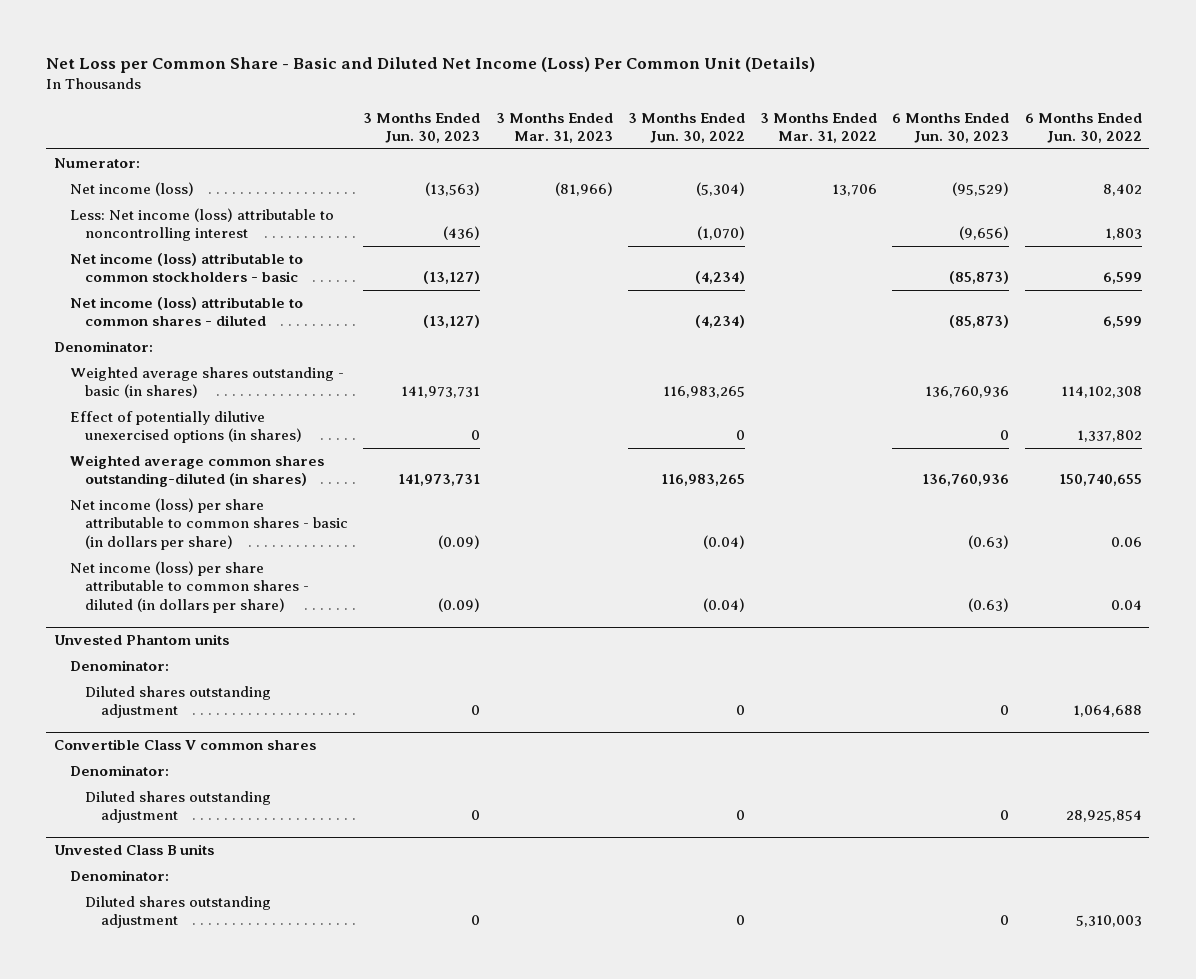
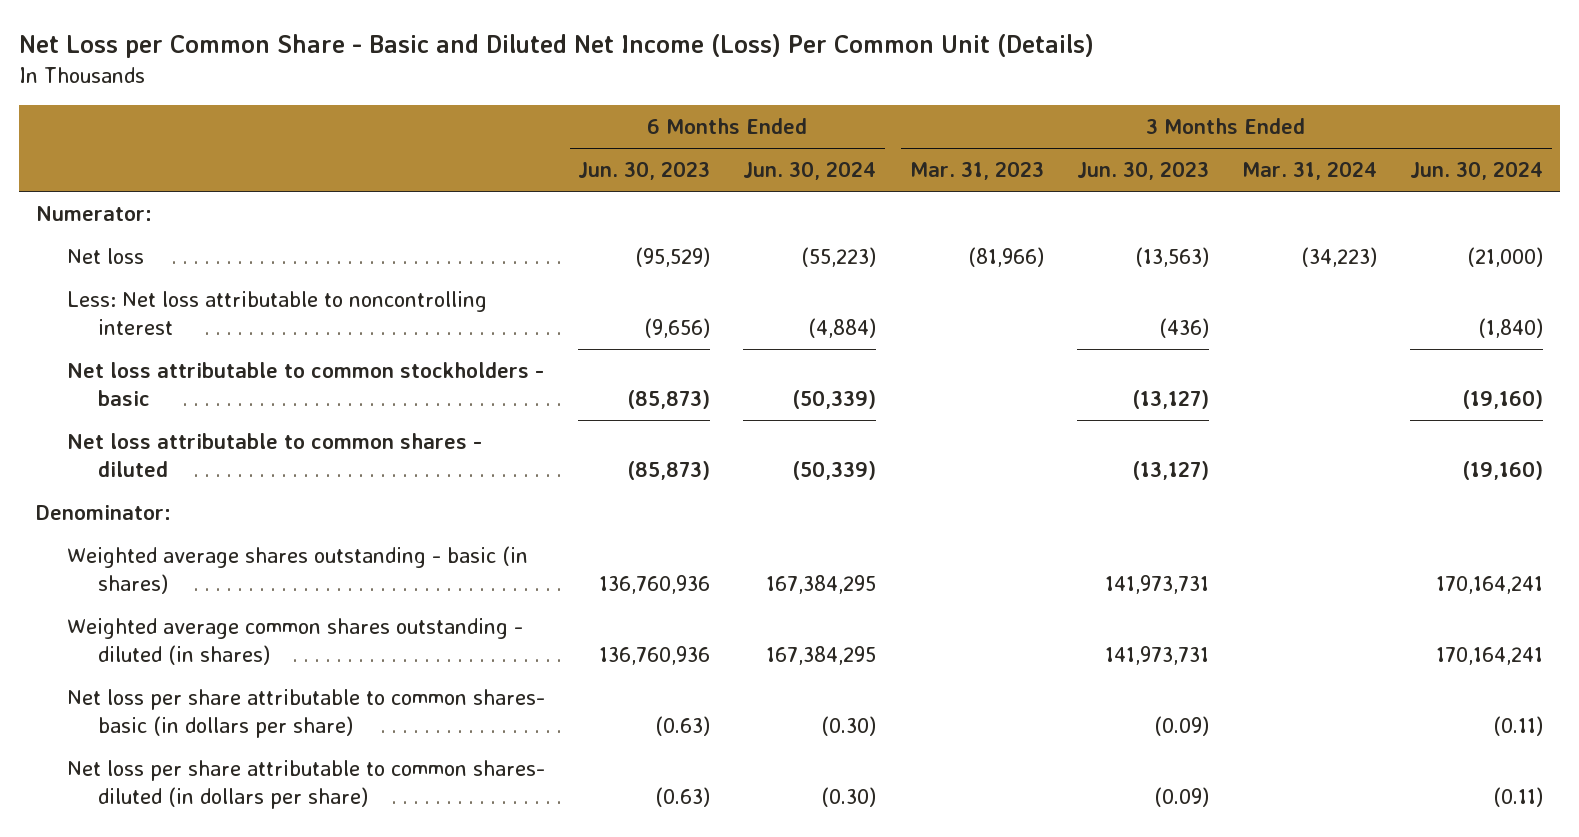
[627,112,745,143] 3 Months Ended Jun. 30, 2022 -> none
[760,112,878,143] 3 Months Ended Mar. 31, 2022 -> none
[1024,112,1142,143] 6 Months Ended Jun. 30, 2022 -> none
none -> [743,161,877,181] Jun. 30, 2024
none -> [1242,161,1378,181] Mar. 31, 2024
none -> [1410,161,1544,181] Jun. 30, 2024
[69,182,194,197] Net income (loss) -> [66,248,144,265] Net loss
[69,208,334,242] Less: Net income (loss) attributable to noncontrolling interest -> [66,291,487,336] Less: Net loss attributable to noncontrolling interest
[69,253,303,283] Net income (loss) attributable to common stockholders - basic -> [66,362,544,407] Net loss attributable to common stockholders - basic
[69,297,303,327] Net income (loss) attributable to common shares - diluted -> [66,433,482,478] Net loss attributable to common shares - diluted
[69,411,303,444] Effect of potentially dilutive unexercised options (in shares) -> none
[53,634,229,646] Unvested Phantom units -> none
[69,660,169,672] Denominator: -> none
[85,686,272,719] Diluted shares outstanding adjustment -> none
[53,739,316,751] Convertible Class V common shares -> none
[69,765,169,777] Denominator: -> none
[85,791,272,824] Diluted shares outstanding adjustment -> none
[53,844,214,856] Unvested Class B units -> none
[69,870,169,882] Denominator: -> none
[85,896,272,929] Diluted shares outstanding adjustment -> none
[69,455,324,488] Weighted average common shares outstanding-diluted (in shares) -> [66,618,523,666] Weighted average common shares outstanding - diluted (in shares)
[69,498,349,550] Net income (loss) per share attributable to common shares - basic (in dollars per share) -> [66,689,545,739] Net loss per share attributable to common shares- basic (in dollars per share)
[69,561,310,613] Net income (loss) per share attributable to common shares - diluted (in dollars per share) -> [66,760,545,810] Net loss per share attributable to common shares- diluted (in dollars per share)

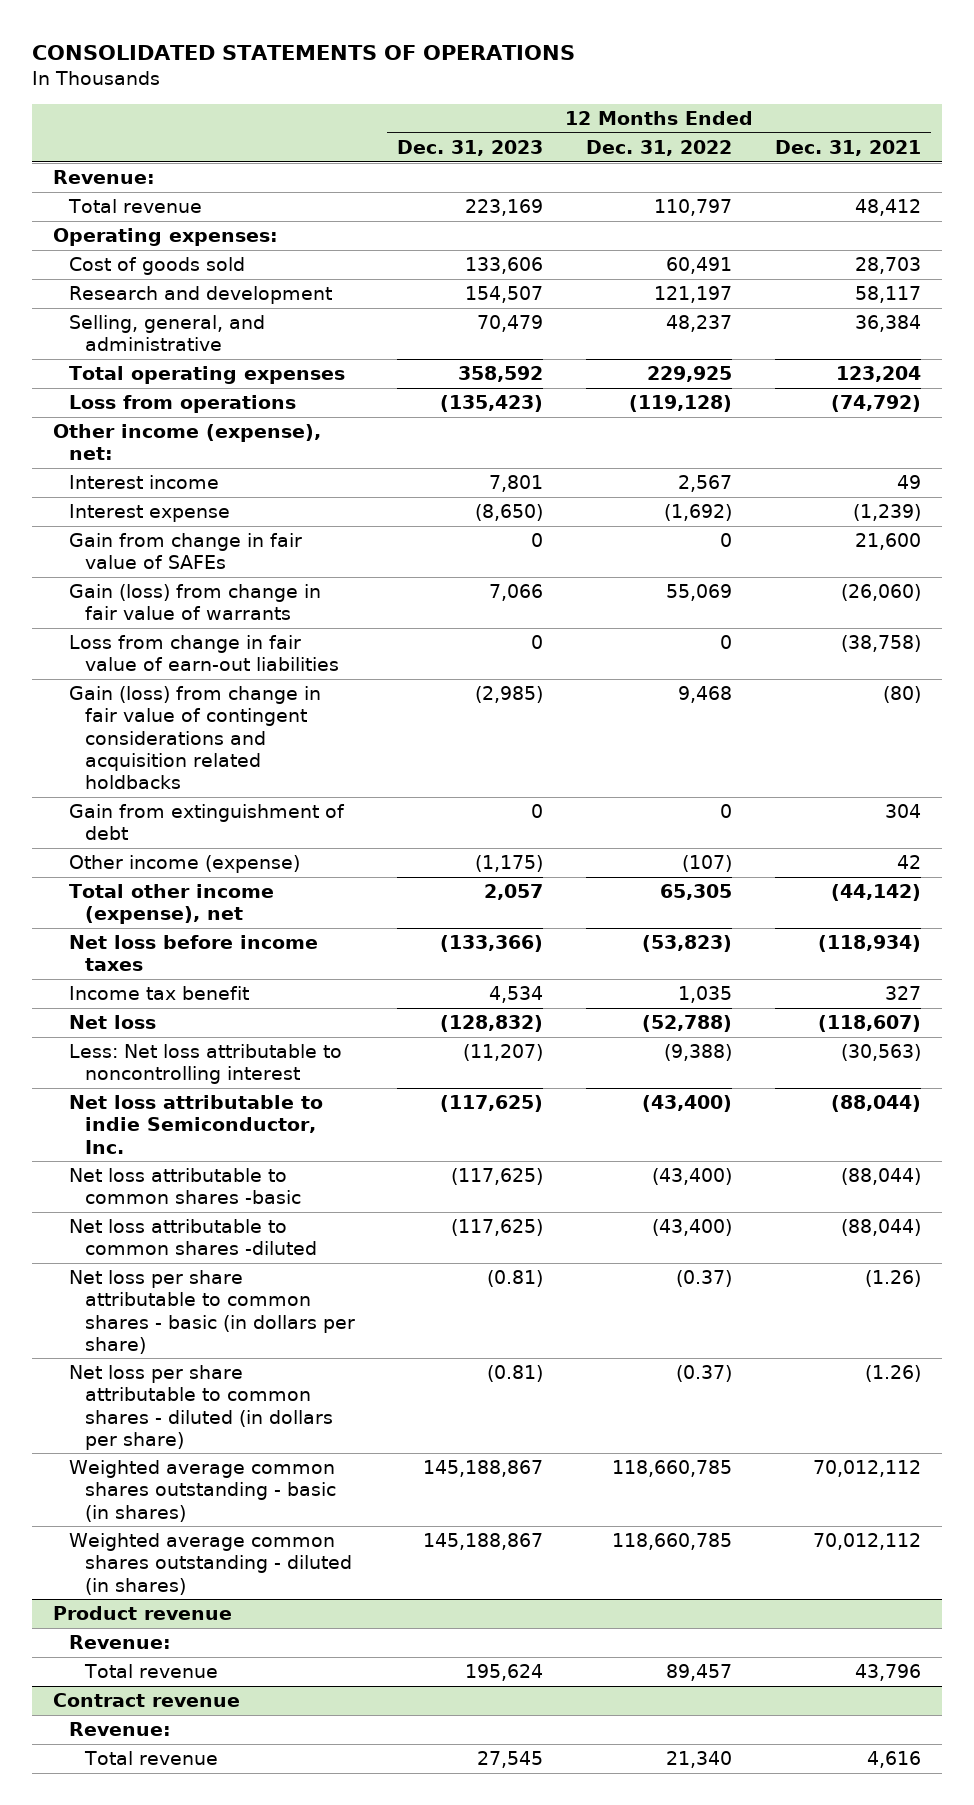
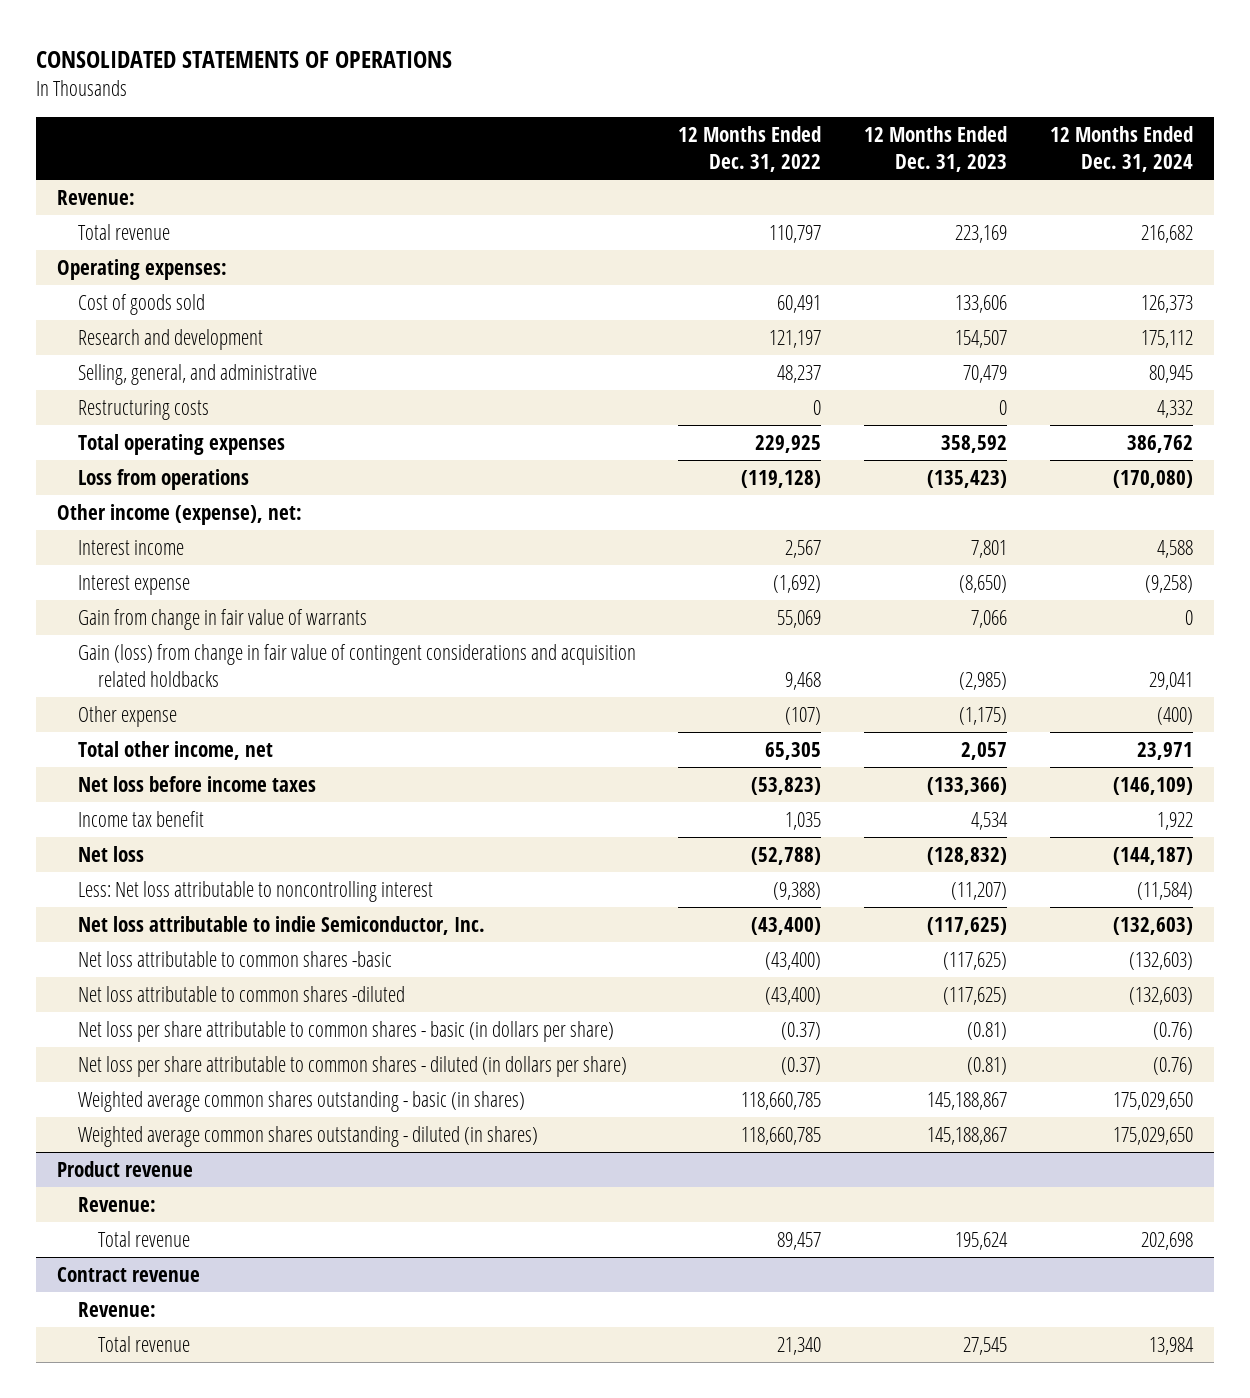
[774,139,921,156] Dec. 31, 2021 -> none
none -> [1049,126,1193,172] 12 Months Ended Dec. 31, 2024
none -> [77,399,209,420] Restructuring costs
[68,533,302,570] Gain from change in fair value of SAFEs -> none
[68,635,339,672] Loss from change in fair value of earn-out liabilities -> none
[68,584,321,621] Gain (loss) from change in fair value of warrants -> [77,608,367,630] Gain from change in fair value of warrants
[68,804,345,841] Gain from extinguishment of debt -> none
[68,855,300,874] Other income (expense) -> [77,705,177,727] Other expense
[68,884,274,925] Total other income (expense), net -> [77,740,273,760] Total other income, net

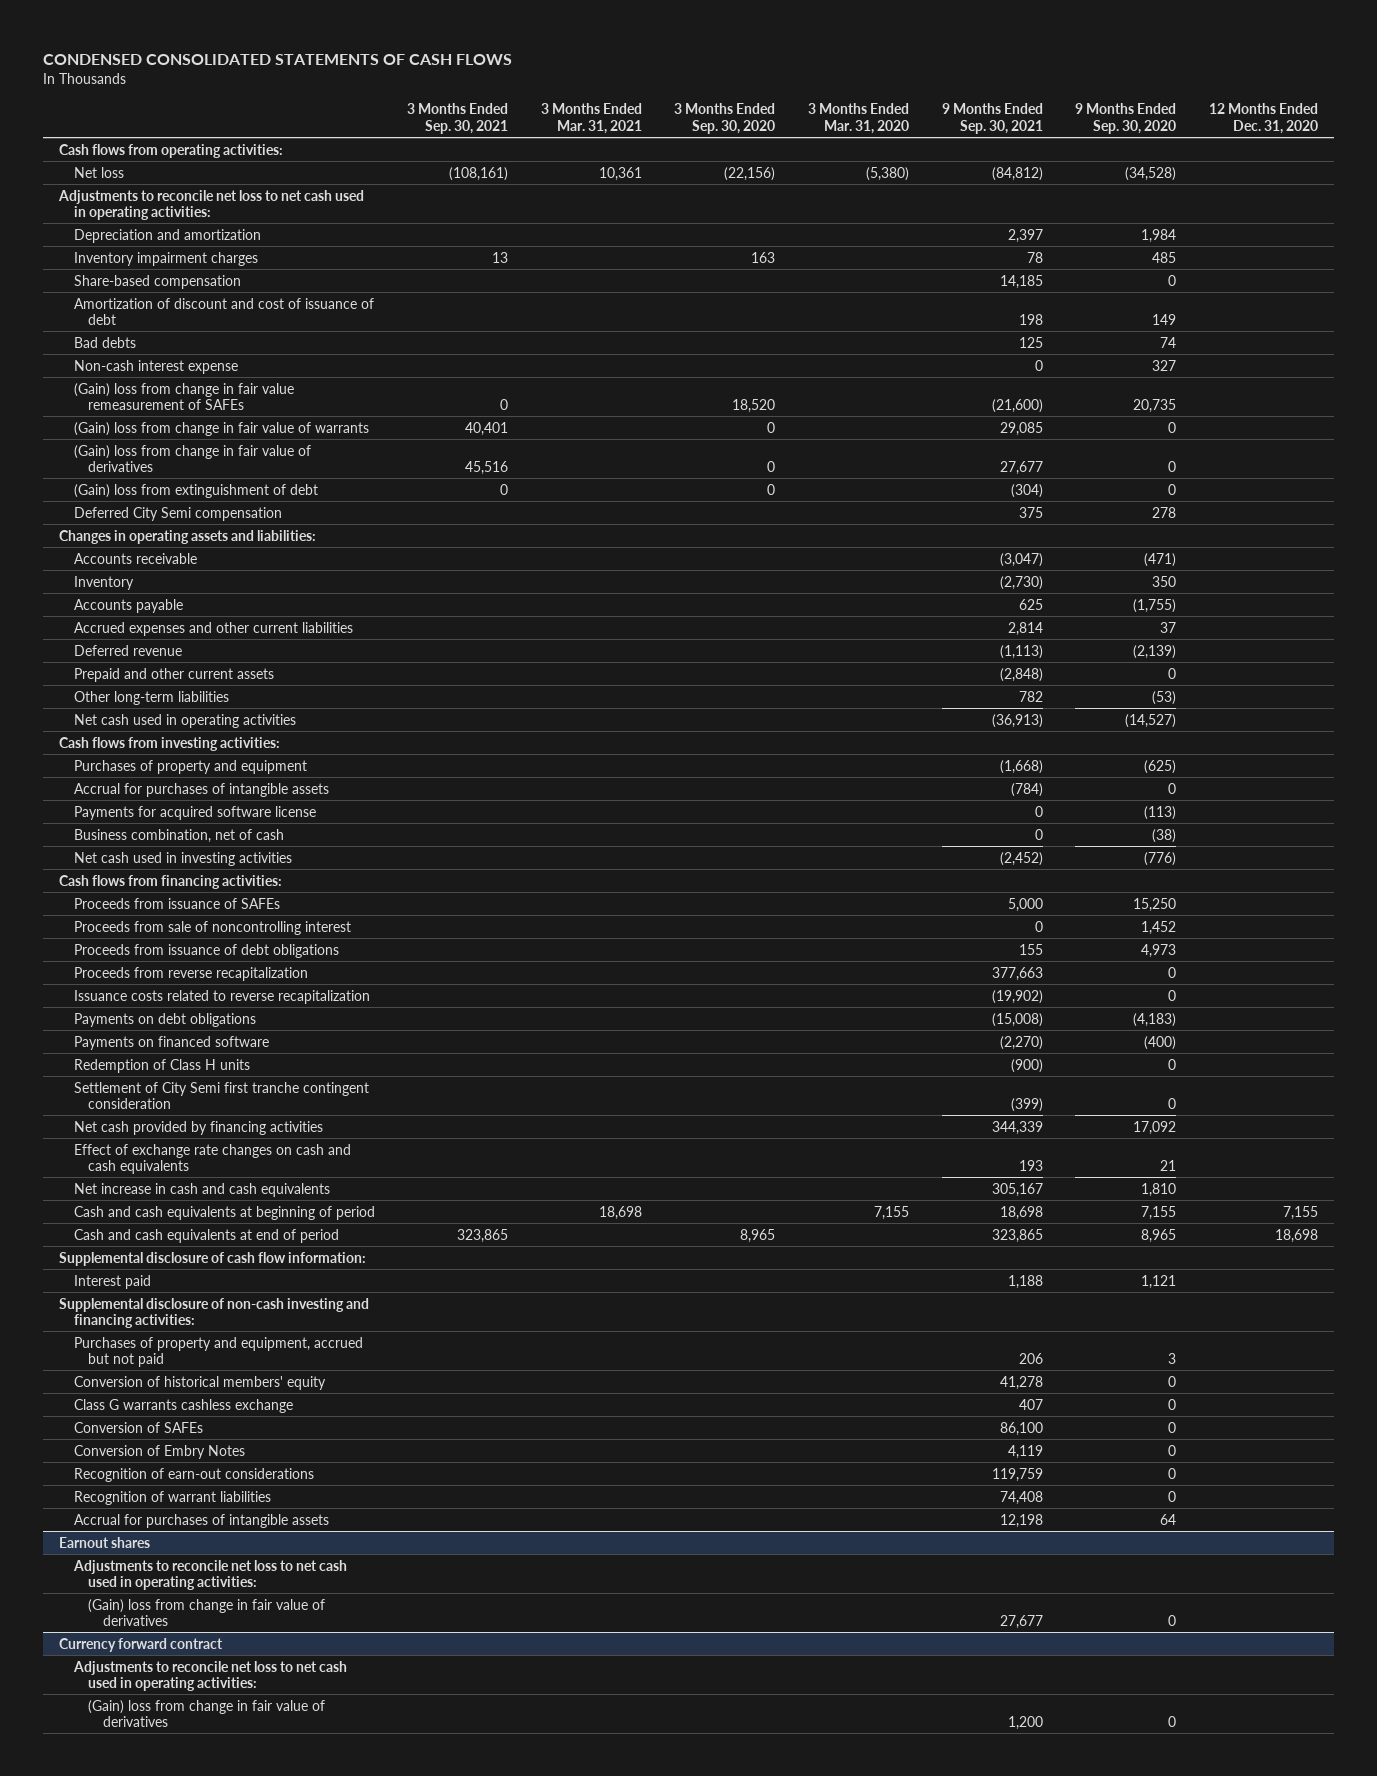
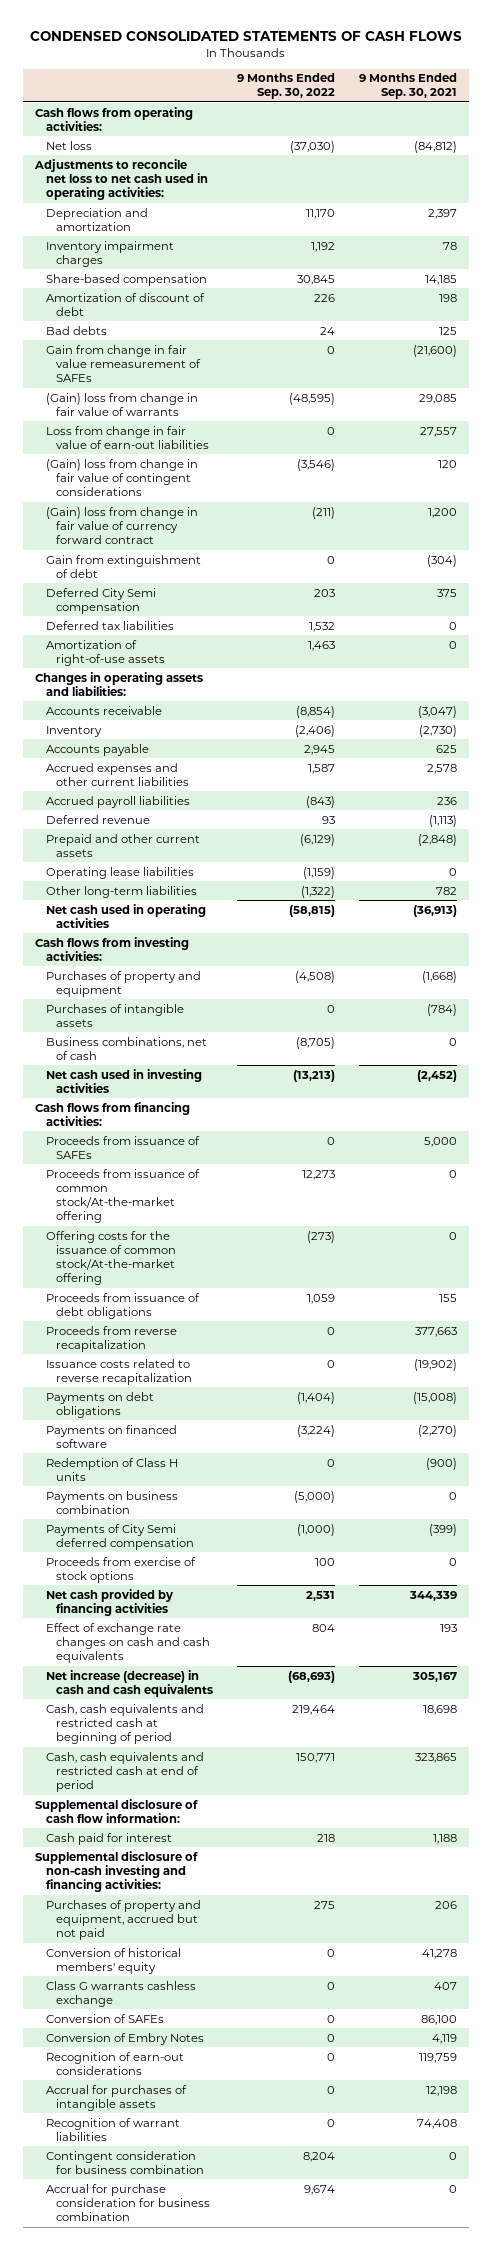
[407,103,509,135] 3 Months Ended Sep. 30, 2021 -> none
[540,103,642,135] 3 Months Ended Mar. 31, 2021 -> none
[674,103,776,135] 3 Months Ended Sep. 30, 2020 -> none
[807,103,909,135] 3 Months Ended Mar. 31, 2020 -> none
[1075,103,1177,135] 9 Months Ended Sep. 30, 2020 -> none
[1208,103,1318,135] 12 Months Ended Dec. 31, 2020 -> none
none -> [236,73,335,100] 9 Months Ended Sep. 30, 2022
[73,297,374,326] Amortization of discount and cost of issuance of debt -> [45,292,205,316] Amortization of discount of debt
[73,359,238,374] Non-cash interest expense -> none
[73,382,294,411] (Gain) loss from change in fair value remeasurement of SAFEs -> [45,344,201,383] Gain from change in fair value remeasurement of SAFEs
none -> [45,425,209,449] Loss from change in fair value of earn-out liabilities
none -> [45,458,198,497] (Gain) loss from change in fair value of contingent considerations
[73,444,311,473] (Gain) loss from change in fair value of derivatives -> [45,506,198,545] (Gain) loss from change in fair value of currency forward contract
[999,461,1043,476] 27,677 -> [427,507,457,518] 1,200
[73,483,318,498] (Gain) loss from extinguishment of debt -> [45,554,201,578] Gain from extinguishment of debt
none -> [45,620,174,630] Deferred tax liabilities
none -> [45,639,165,666] Amortization of right-of-use assets
[1007,621,1043,636] 2,814 -> [426,763,457,774] 2,578
none -> [45,795,190,808] Accrued payroll liabilities
none -> [45,866,194,879] Operating lease liabilities
[73,805,316,820] Payments for acquired software license -> none
[73,782,329,797] Accrual for purchases of intangible assets -> [45,1003,184,1027] Purchases of intangible assets
[73,828,284,843] Business combination, net of cash -> [45,1036,207,1060] Business combinations, net of cash
[73,920,351,935] Proceeds from sale of noncontrolling interest -> none
none -> [45,1168,200,1224] Proceeds from issuance of common stock/At-the-market offering
none -> [45,1230,176,1286] Offering costs for the issuance of common stock/At-the-market offering
none -> [45,1490,178,1514] Payments on business combination
[73,1081,369,1110] Settlement of City Semi first tranche contingent consideration -> [45,1523,194,1550] Payments of City Semi deferred compensation
none -> [45,1556,196,1583] Proceeds from exercise of stock options
[73,1182,330,1197] Net increase in cash and cash equivalents -> [45,1669,213,1697] Net increase (decrease) in cash and cash equivalents
[73,1205,375,1220] Cash and cash equivalents at beginning of period -> [45,1703,204,1745] Cash, cash equivalents and restricted cash at beginning of period
[73,1228,339,1243] Cash and cash equivalents at end of period -> [45,1751,204,1793] Cash, cash equivalents and restricted cash at end of period
[73,1274,151,1289] Interest paid -> [45,1832,172,1845] Cash paid for interest
[59,1536,151,1548] Earnout shares -> none
[72,1559,347,1591] Adjustments to reconcile net loss to net cash used in operating activities: -> none
[88,1598,326,1627] (Gain) loss from change in fair value of derivatives -> none
[59,1637,224,1652] Currency forward contract -> none
[72,1660,347,1692] Adjustments to reconcile net loss to net cash used in operating activities: -> none
[88,1699,326,1728] (Gain) loss from change in fair value of derivatives -> none
[73,1490,271,1505] Recognition of warrant liabilities -> [45,2117,180,2141] Recognition of warrant liabilities
none -> [45,2150,204,2174] Contingent consideration for business combination
none -> [45,2183,210,2222] Accrual for purchase consideration for business combination

